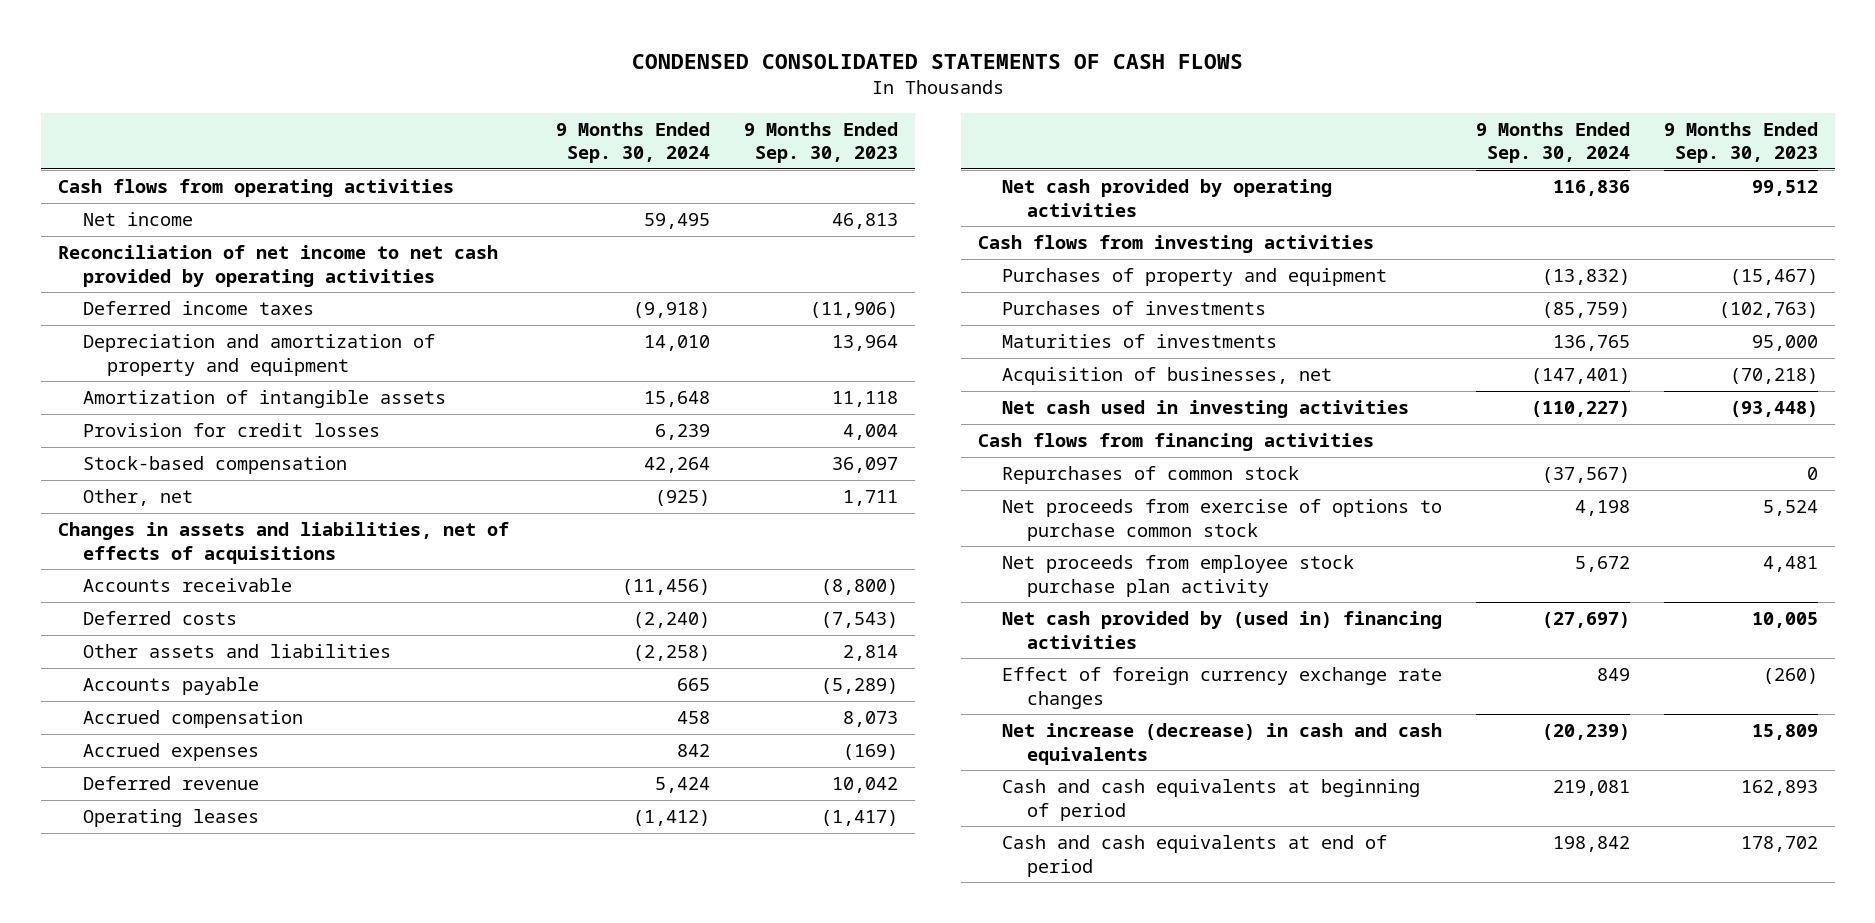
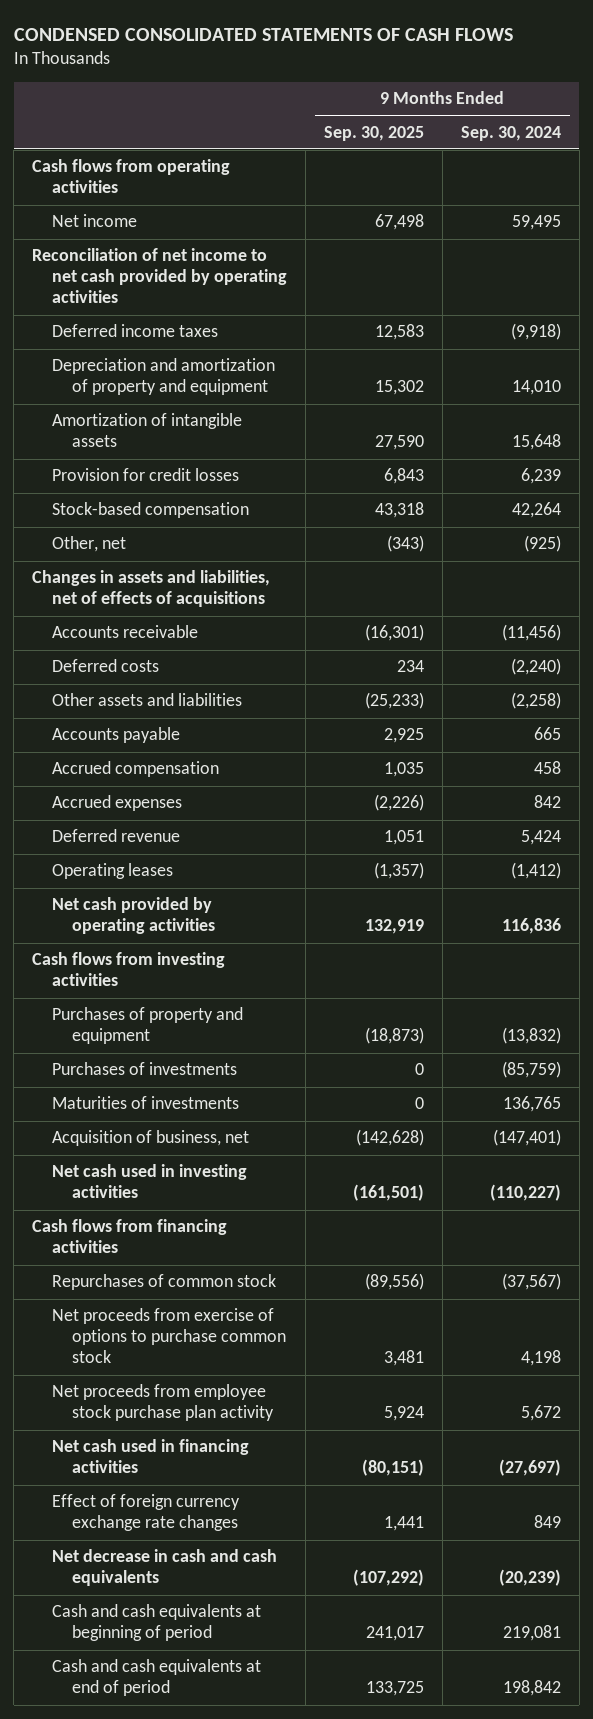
[743,121,898,164] 9 Months Ended Sep. 30, 2023 -> none
none -> [324,125,425,141] Sep. 30, 2025
[1002,367,1333,386] Acquisition of businesses, net -> [52,1130,250,1147] Acquisition of business, net
[1002,611,1443,649] Net cash provided by (used in) financing activities -> [52,1439,250,1474] Net cash used in financing activities
[1002,723,1443,765] Net increase (decrease) in cash and cash equivalents -> [52,1549,278,1587] Net decrease in cash and cash equivalents

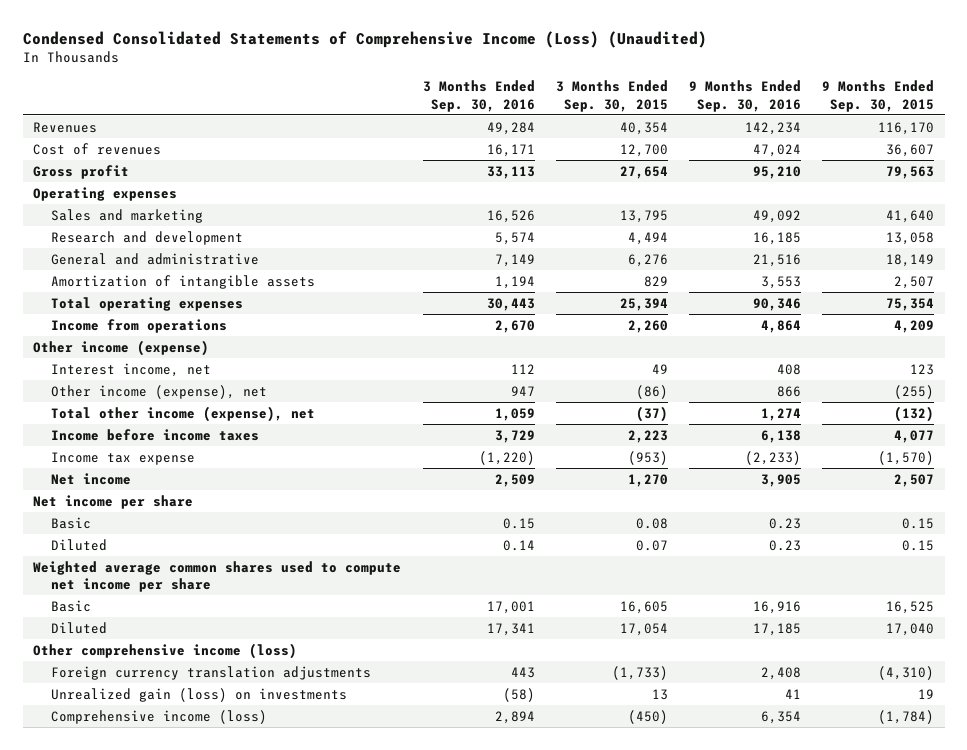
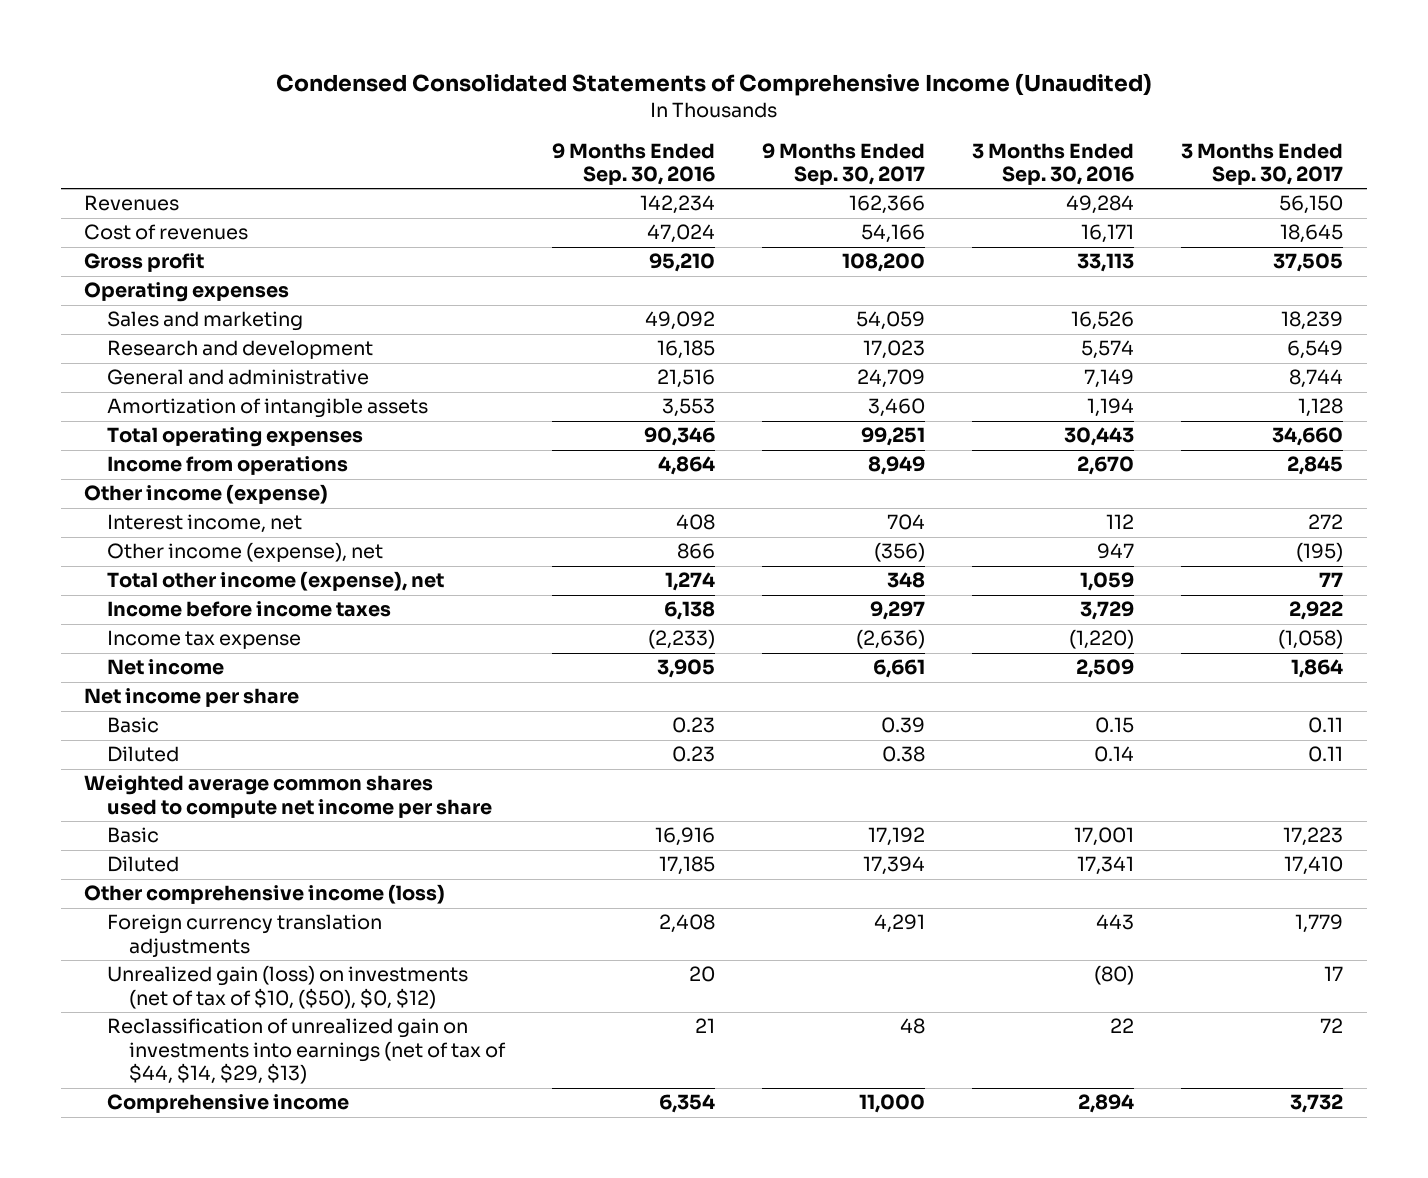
[22,30,707,48] Condensed Consolidated Statements of Comprehensive Income (Loss) (Unaudited) -> [275,72,1152,96] Condensed Consolidated Statements of Comprehensive Income (Unaudited)
[555,80,668,112] 3 Months Ended Sep. 30, 2015 -> none
[822,80,935,112] 9 Months Ended Sep. 30, 2015 -> none
none -> [762,142,926,185] 9 Months Ended Sep. 30, 2017
none -> [1181,142,1344,185] 3 Months Ended Sep. 30, 2017
[51,687,348,702] Unrealized gain (loss) on investments -> none
none -> [106,965,468,1009] Unrealized gain (loss) on investments (net of tax of $10, ($50), $0, $12)
none -> [106,1018,506,1085] Reclassification of unrealized gain on investments into earnings (net of tax of $44, $14, $29, $13)
[51,709,268,724] Comprehensive income (loss) -> [106,1094,349,1114] Comprehensive income

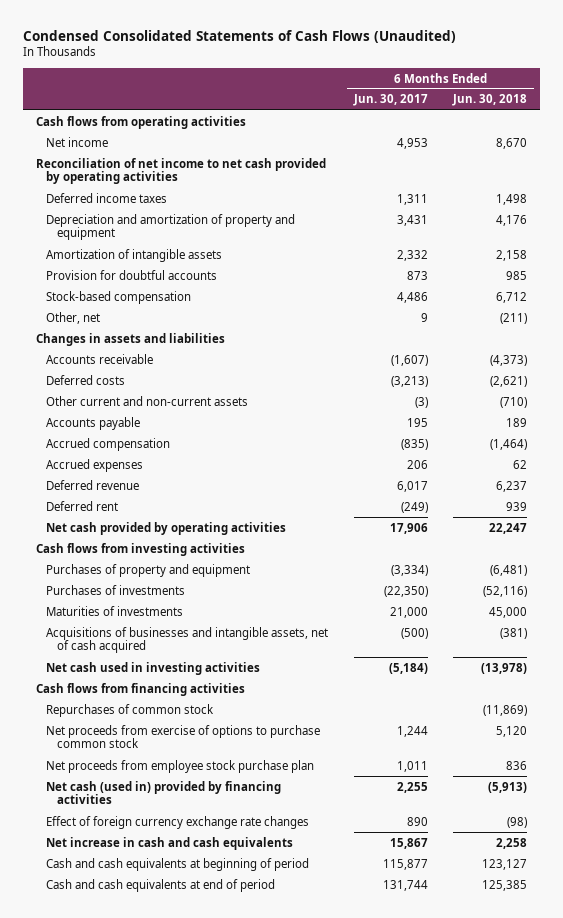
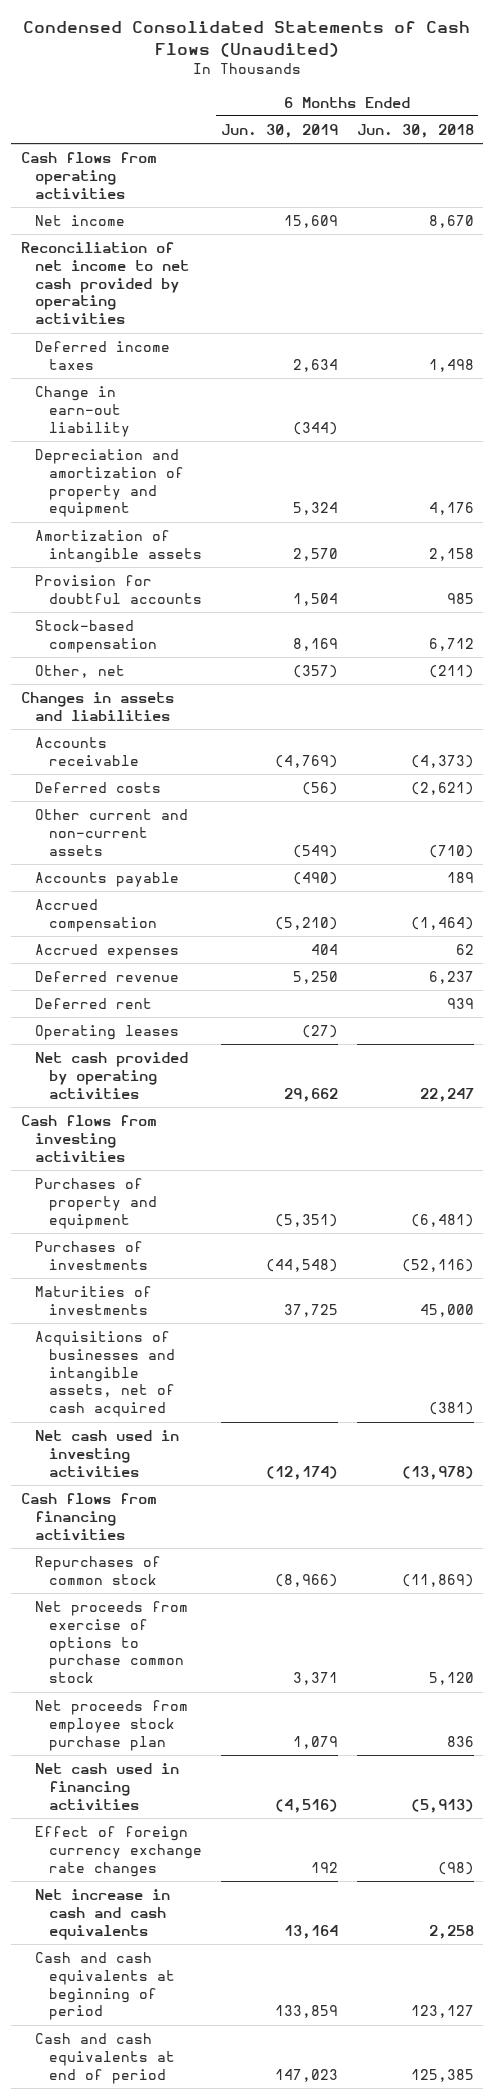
[352,94,428,107] Jun. 30, 2017 -> none
none -> [220,123,338,138] Jun. 30, 2019
none -> [34,386,130,437] Change in earn-out liability
none -> [34,1025,179,1041] Operating leases
[46,780,282,805] Net cash (used in) provided by financing activities -> [34,1763,179,1810] Net cash used in financing activities

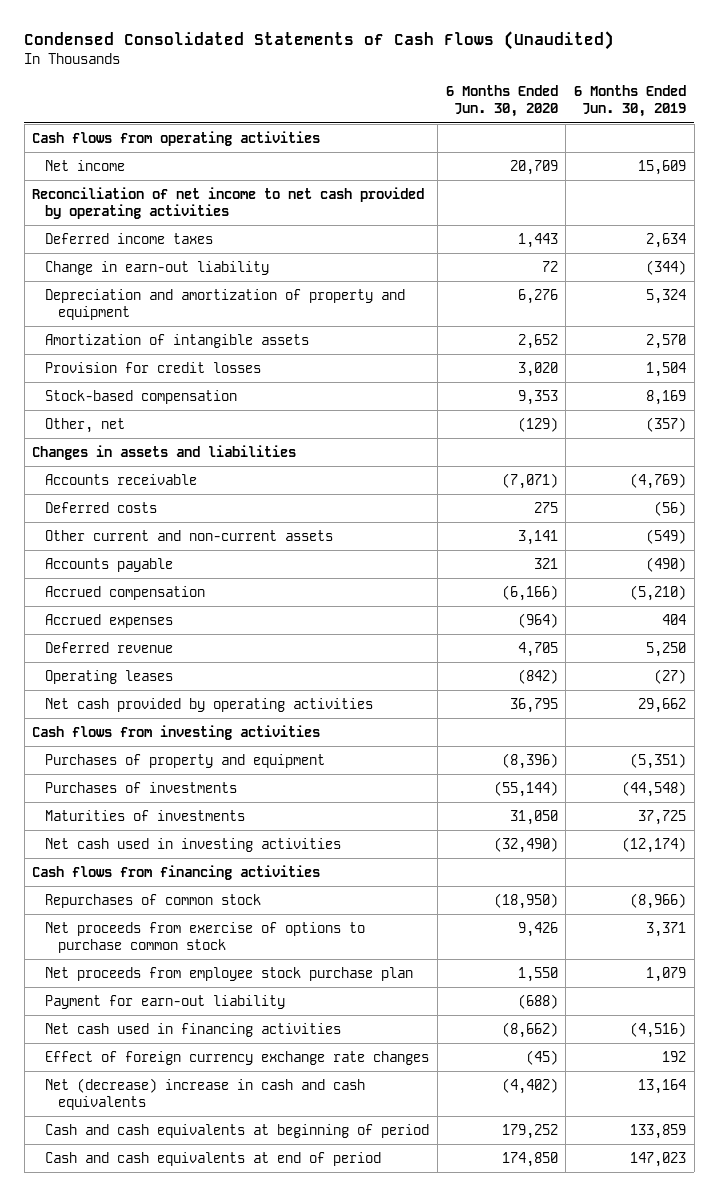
[356,123,474,138] Jun. 30, 2018 -> none
none -> [445,85,558,118] 6 Months Ended Jun. 30, 2020
[34,575,202,604] Provision for doubtful accounts -> [45,361,262,373] Provision for credit losses
[34,998,152,1010] Deferred rent -> none
[34,1331,175,1418] Acquisitions of businesses and intangible assets, net of cash acquired -> none
none -> [45,994,286,1009] Payment for earn-out liability
[34,1889,170,1940] Net increase in cash and cash equivalents -> [45,1077,366,1111] Net (decrease) increase in cash and cash equivalents

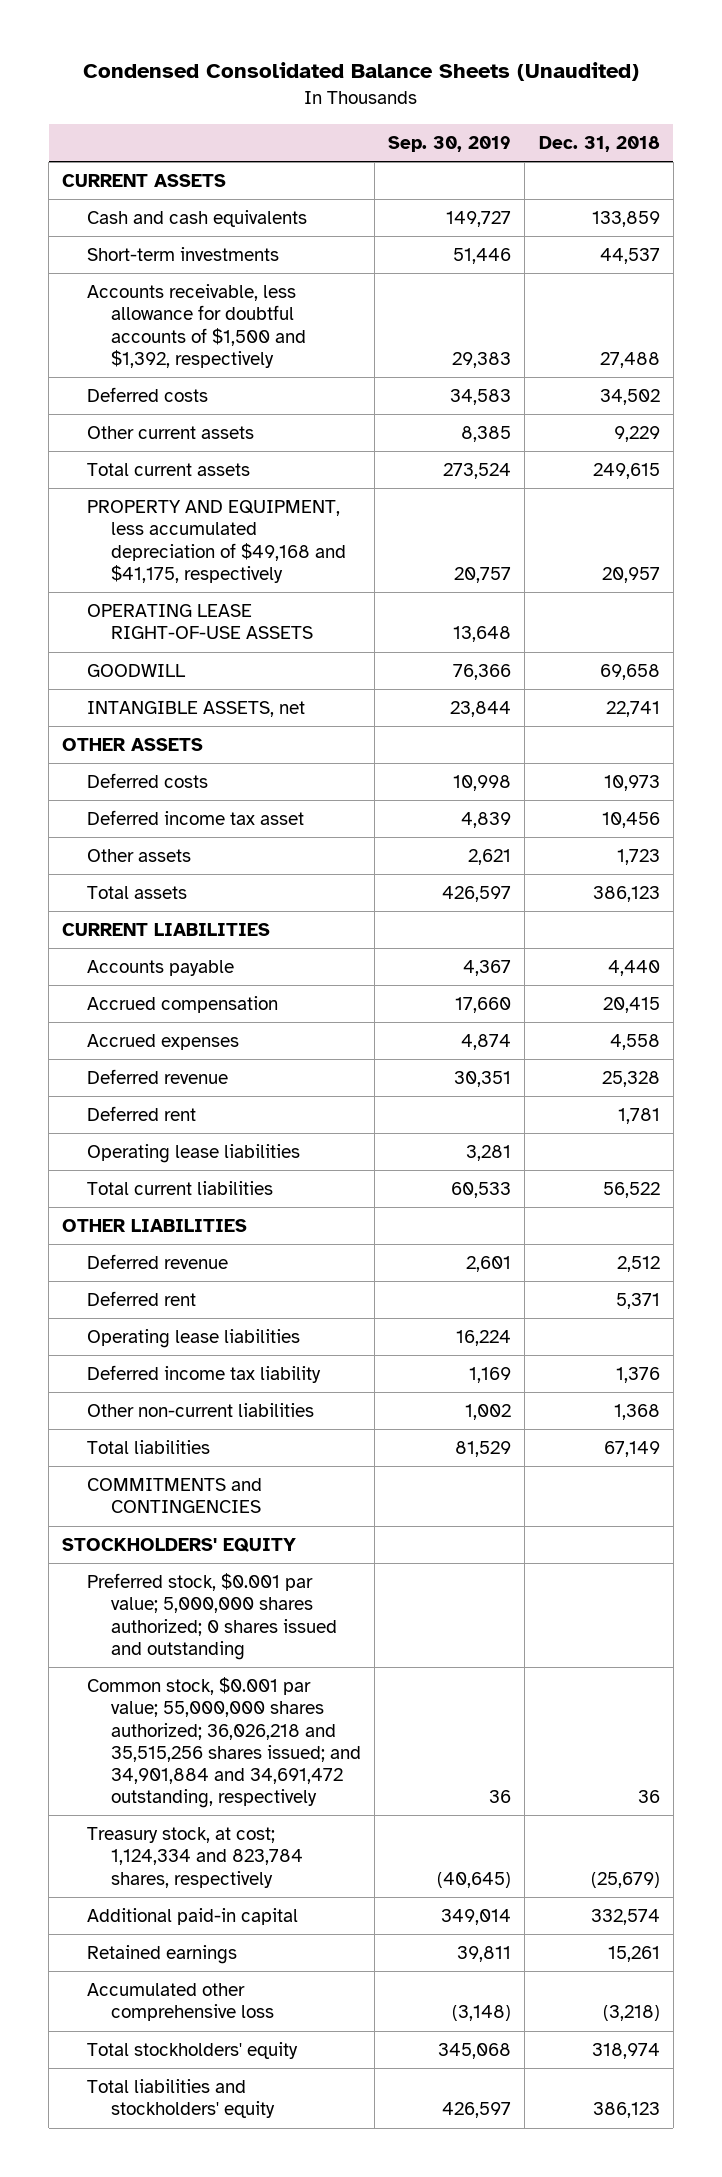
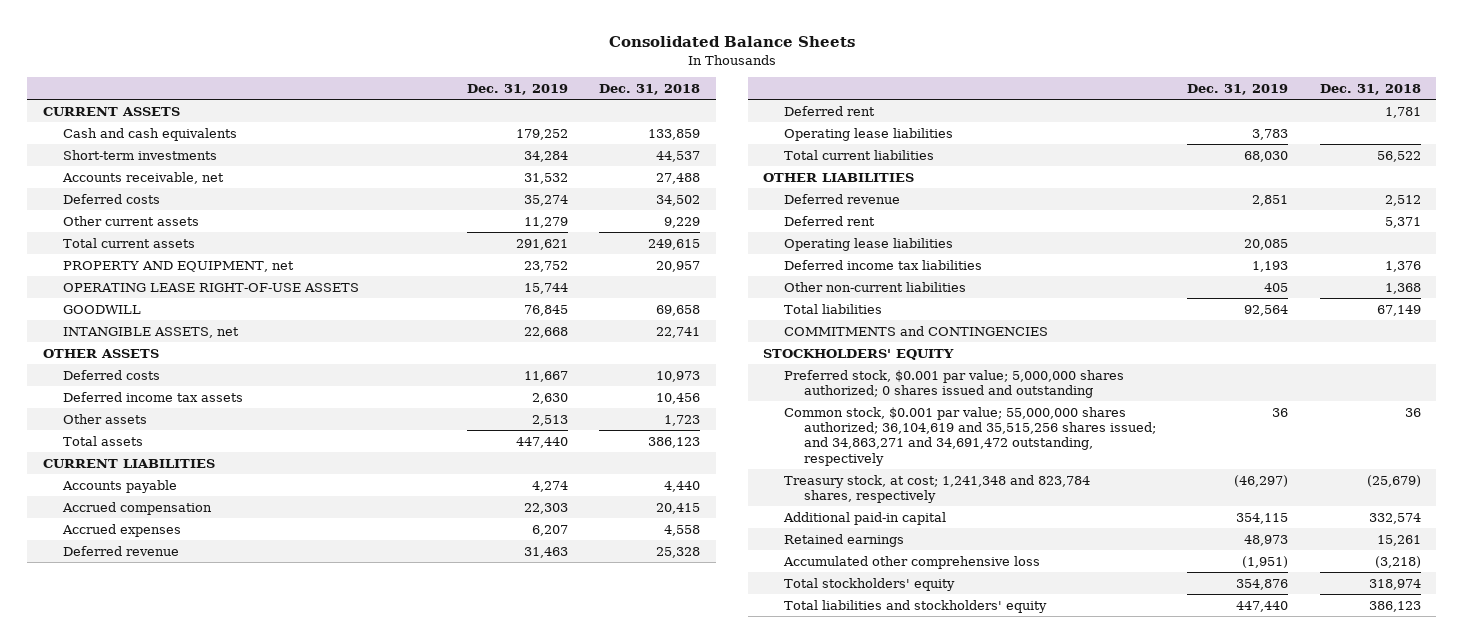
[82,62,639,82] Condensed Consolidated Balance Sheets (Unaudited) -> [608,36,855,48] Consolidated Balance Sheets
[388,135,512,152] Sep. 30, 2019 -> none
none -> [466,84,568,96] Dec. 31, 2019
[86,284,306,368] Accounts receivable, less allowance for doubtful accounts of $1,500 and $1,392, respectively -> [62,171,225,184] Accounts receivable, net
[86,500,346,583] PROPERTY AND EQUIPMENT, less accumulated depreciation of $49,168 and $41,175, respectively -> [63,260,295,272] PROPERTY AND EQUIPMENT, net
[86,810,304,826] Deferred income tax asset -> [63,391,244,402] Deferred income tax assets
[86,1365,321,1384] Deferred income tax liability -> [783,259,982,270] Deferred income tax liabilities
[86,1677,361,1808] Common stock, $0.001 par value; 55,000,000 shares authorized; 36,026,218 and 35,515,256 shares issued; and 34,901,884 and 34,691,472 outstanding, respectively -> [783,406,1156,466] Common stock, $0.001 par value; 55,000,000 shares authorized; 36,104,619 and 35,515,256 shares issued; and 34,863,271 and 34,691,472 outstanding, respectively
[86,1827,303,1888] Treasury stock, at cost; 1,124,334 and 823,784 shares, respectively -> [783,474,1090,504] Treasury stock, at cost; 1,241,348 and 823,784 shares, respectively

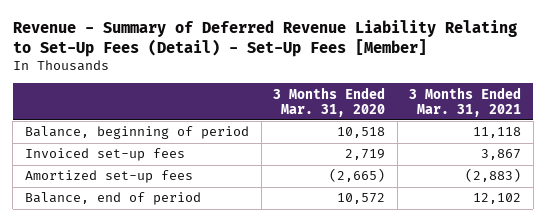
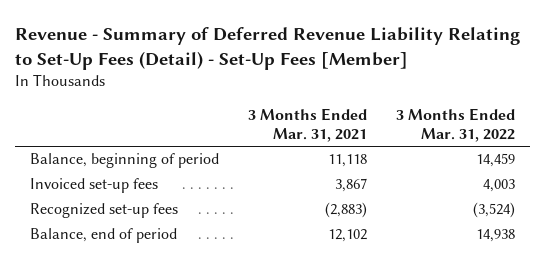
[273,86,386,117] 3 Months Ended Mar. 31, 2020 -> none
none -> [396,107,516,143] 3 Months Ended Mar. 31, 2022
[24,170,193,184] Amortized set-up fees -> [29,203,178,219] Recognized set-up fees

